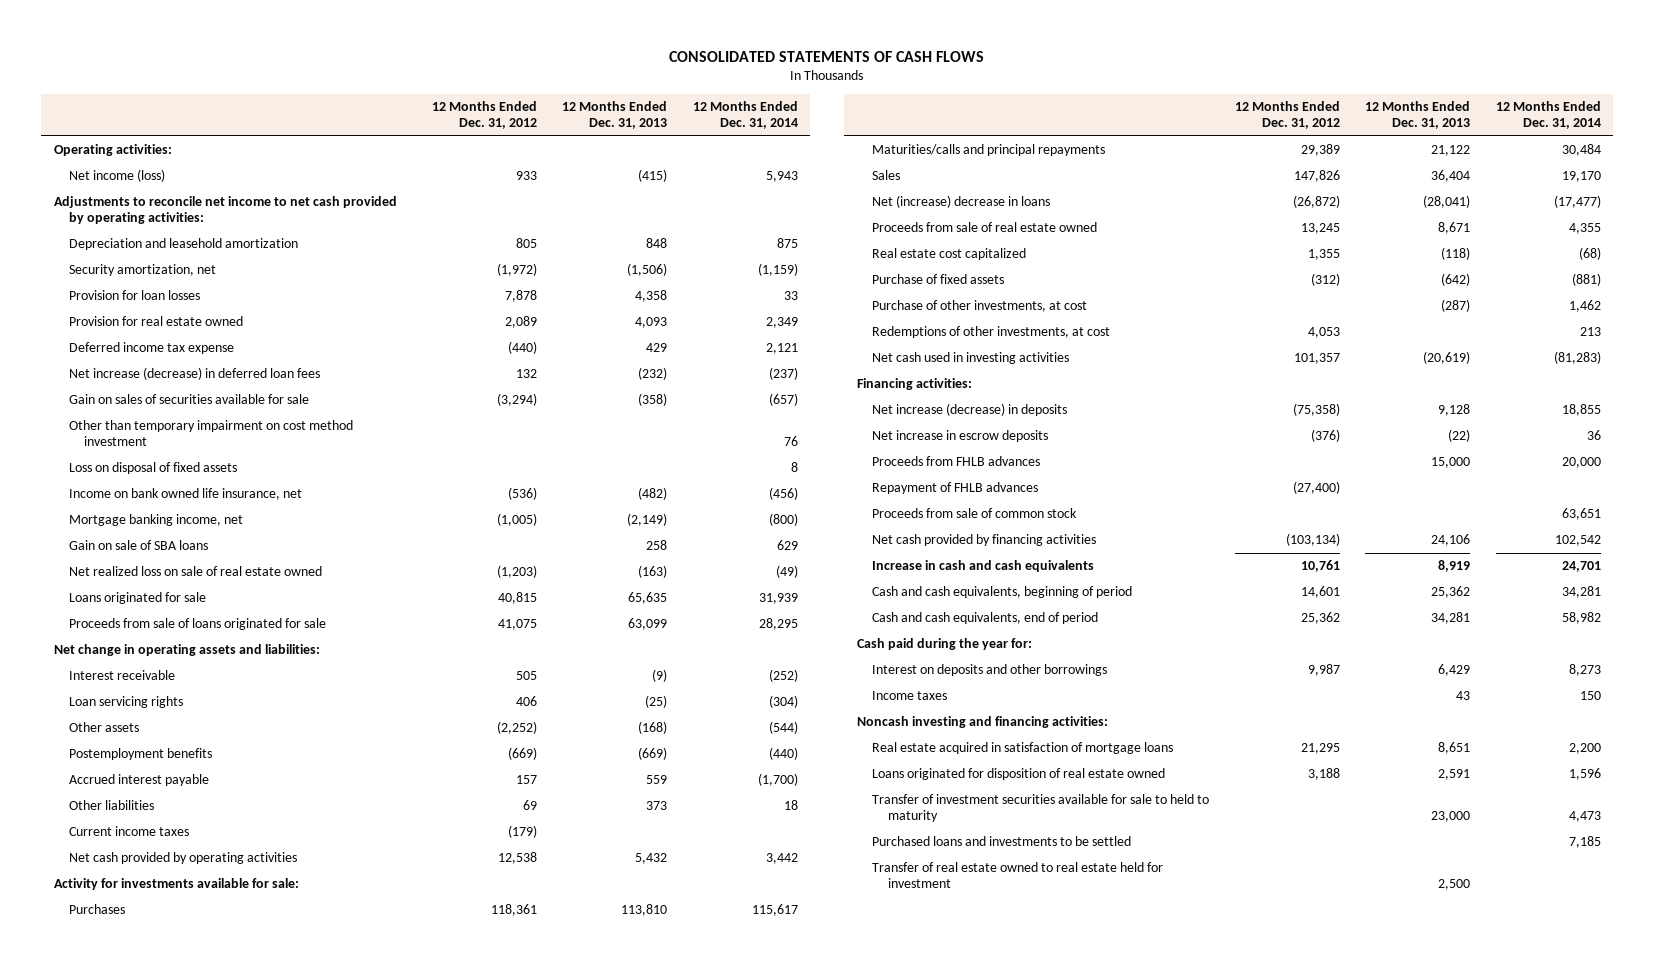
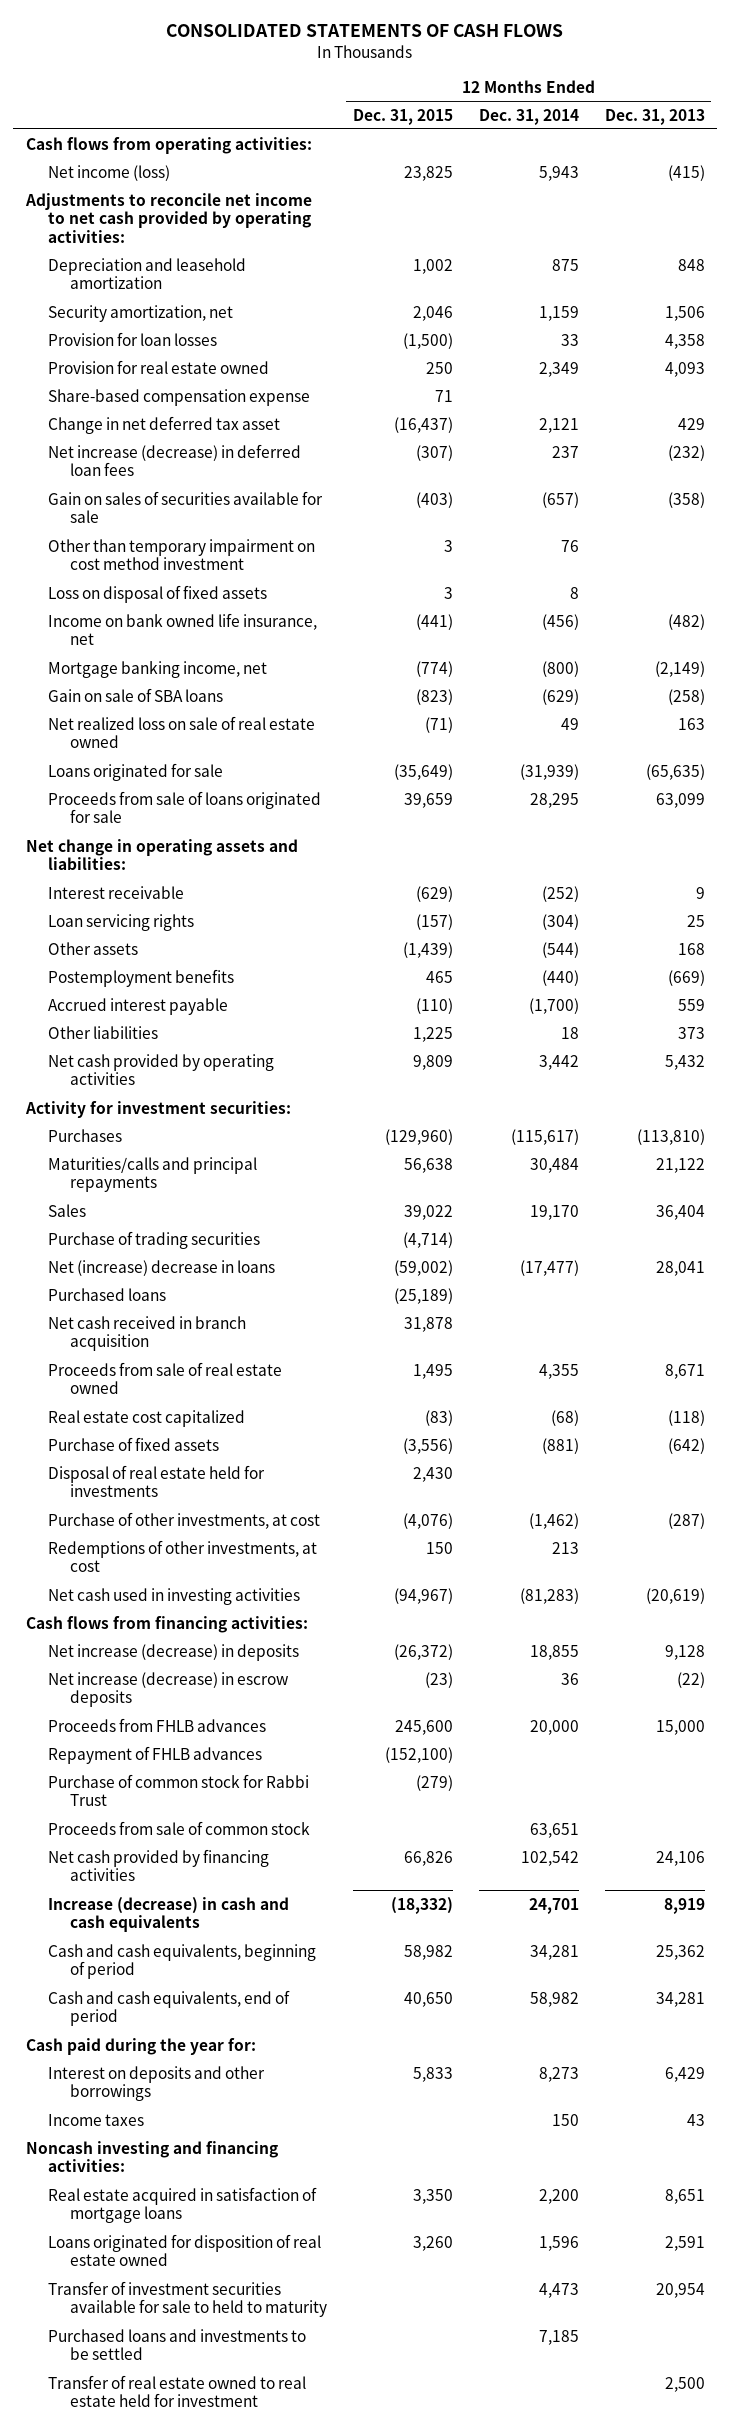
[431,101,537,129] 12 Months Ended Dec. 31, 2012 -> none
none -> [352,108,453,125] Dec. 31, 2015
[53,144,172,157] Operating activities: -> [26,136,313,154] Cash flows from operating activities:
[627,263,668,277] (1,506) -> [664,305,705,321] 1,506
[757,263,798,277] (1,159) -> [538,305,579,321] 1,159
none -> [48,388,311,406] Share-based compensation expense
[69,342,235,355] Deferred income tax expense -> [48,415,281,434] Change in net deferred tax asset
[768,367,798,381] (237) -> [551,445,579,458] 237
[646,540,668,551] 258 -> [667,688,705,705] (258)
[776,540,798,551] 629 -> [541,688,579,705] (629)
[638,565,668,579] (163) -> [677,717,705,730] 163
[775,565,798,579] (49) -> [560,717,579,730] 49
[628,592,668,605] 65,635 -> [645,763,705,780] (65,635)
[758,593,798,605] 31,939 -> [519,763,579,780] (31,939)
[652,669,668,683] (9) -> [695,886,705,899] 9
[645,695,668,709] (25) -> [686,914,705,927] 25
[638,721,668,735] (168) -> [677,942,705,955] 168
[69,826,190,837] Current income taxes -> none
[53,878,299,891] Activity for investments available for sale: -> [25,1100,292,1118] Activity for investment securities:
[621,904,668,917] 113,810 -> [636,1128,705,1145] (113,810)
[751,904,798,917] 115,617 -> [510,1128,579,1145] (115,617)
none -> [48,1230,261,1249] Purchase of trading securities
[1423,195,1471,209] (28,041) -> [655,1260,705,1276] 28,041
none -> [48,1287,167,1301] Purchased loans
none -> [48,1315,247,1352] Net cash received in branch acquisition
none -> [48,1464,266,1498] Disposal of real estate held for investments
[1568,300,1601,313] 1,462 -> [528,1512,579,1529] (1,462)
[856,378,972,391] Financing activities: -> [26,1615,309,1633] Cash flows from financing activities:
[872,430,1049,443] Net increase in escrow deposits -> [48,1671,290,1708] Net increase (decrease) in escrow deposits
none -> [48,1773,310,1807] Purchase of common stock for Rabbi Trust
[872,560,1095,573] Increase in cash and cash equivalents -> [48,1896,290,1933] Increase (decrease) in cash and cash equivalents
[1431,811,1471,823] 23,000 -> [655,2282,705,2298] 20,954

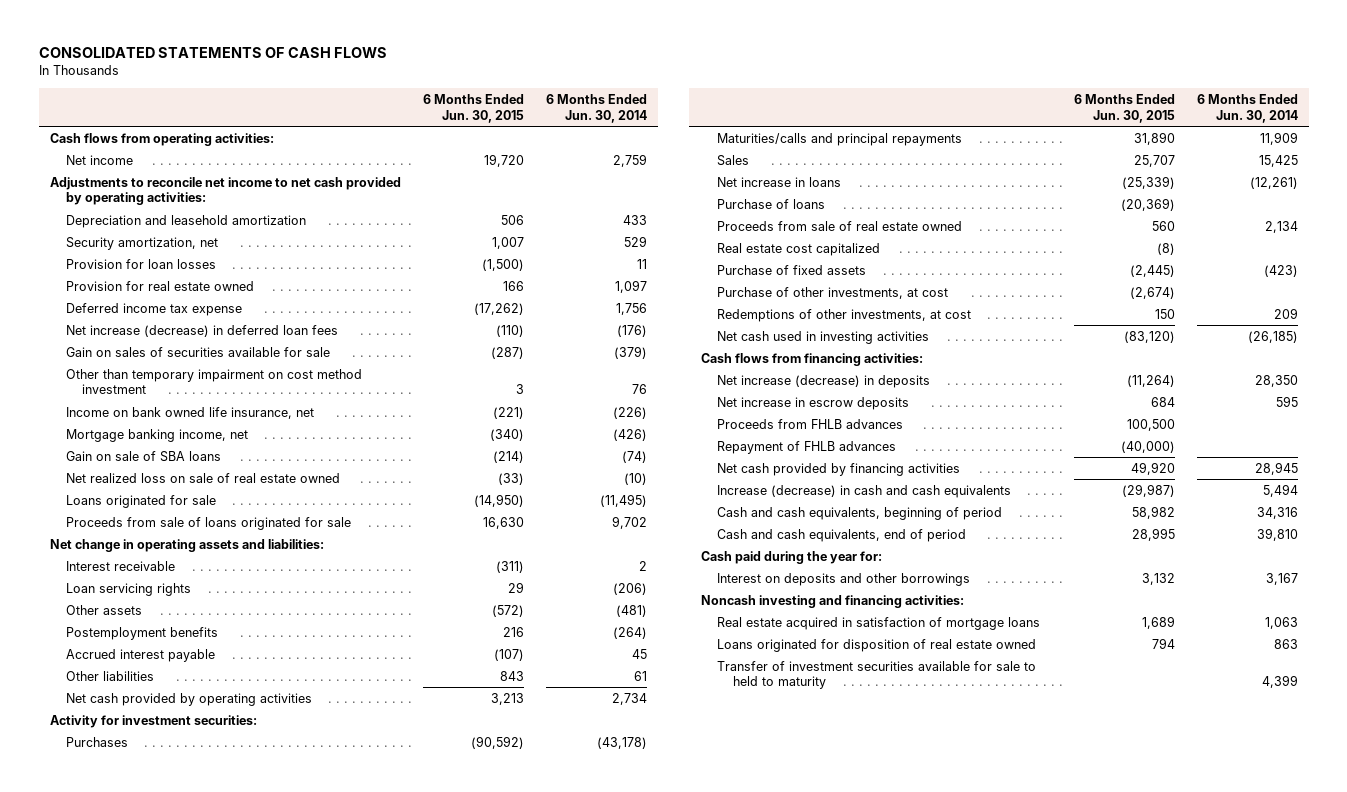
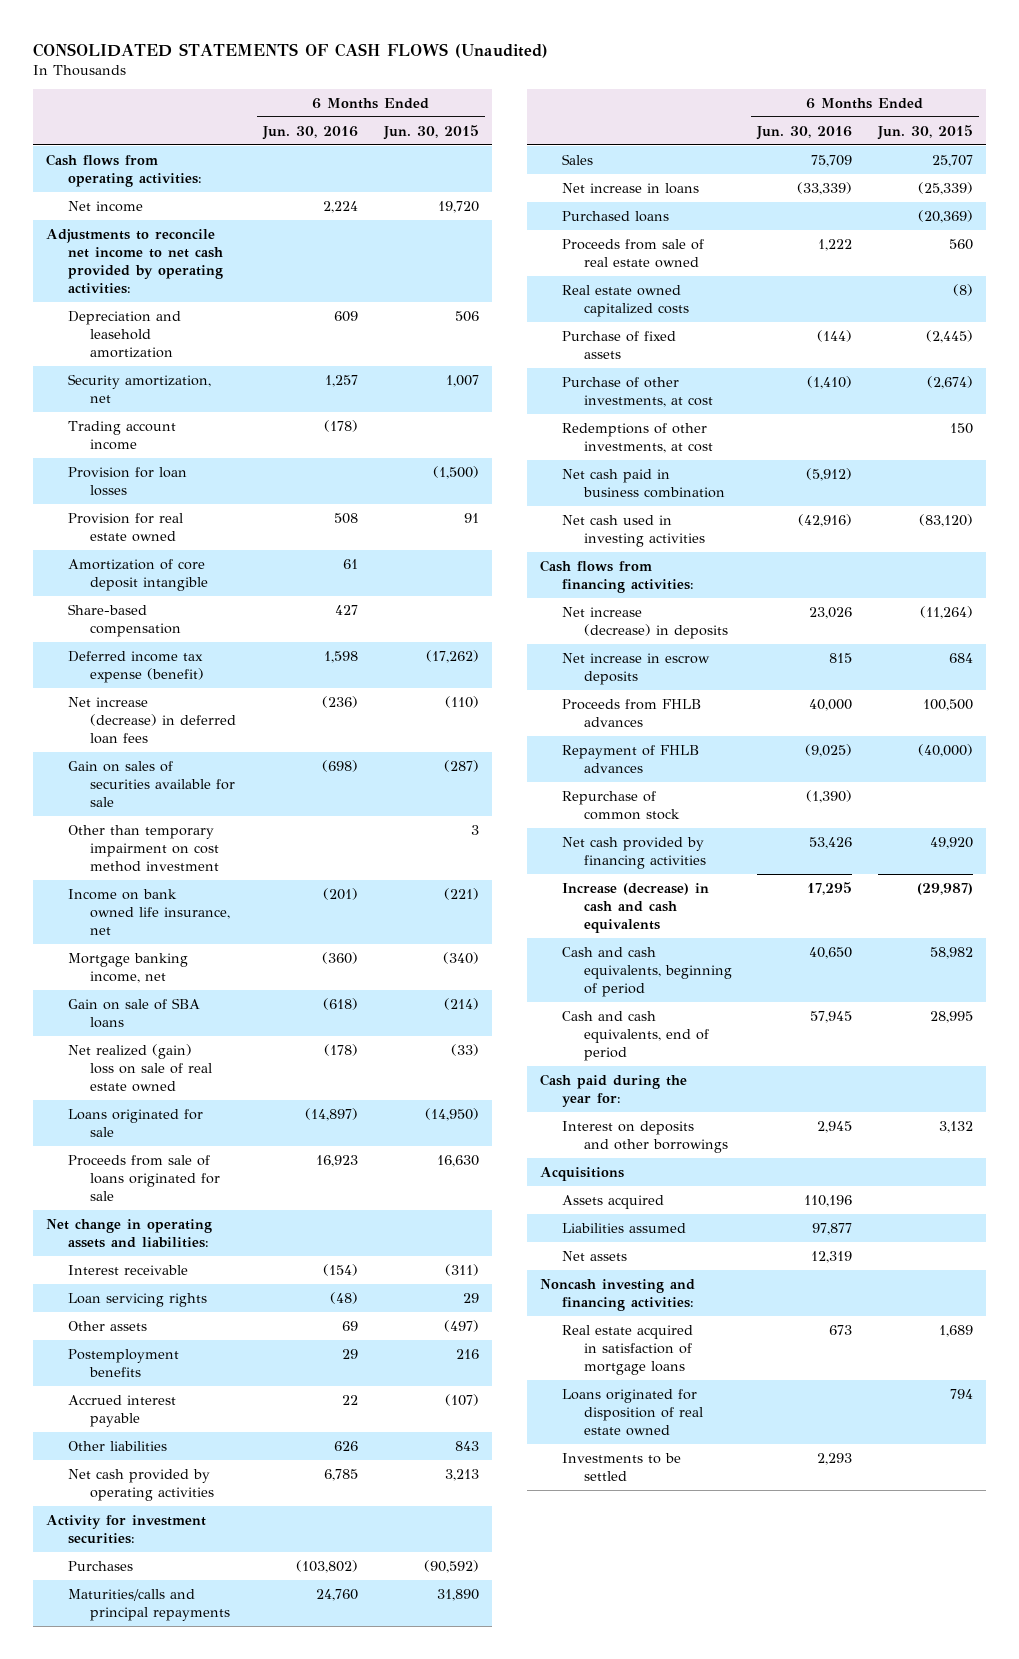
[38,47,387,59] CONSOLIDATED STATEMENTS OF CASH FLOWS -> [33,42,549,58] CONSOLIDATED STATEMENTS OF CASH FLOWS (Unaudited)
[545,93,647,123] 6 Months Ended Jun. 30, 2014 -> none
none -> [262,125,359,140] Jun. 30, 2016
none -> [68,420,177,450] Trading account income
[502,280,524,291] 166 -> [463,512,479,523] 91
none -> [68,558,209,591] Amortization of core deposit intangible
none -> [68,603,182,637] Share-based compensation
[65,302,242,316] Deferred income tax expense -> [68,650,205,683] Deferred income tax expense (benefit)
[65,472,340,483] Net realized loss on sale of real estate owned -> [68,1043,213,1092] Net realized (gain) loss on sale of real estate owned
[491,604,524,617] (572) -> [443,1319,479,1332] (497)
[716,198,825,209] Purchase of loans -> [562,210,670,222] Purchased loans
[716,242,880,256] Real estate cost capitalized -> [562,284,690,317] Real estate owned capitalized costs
none -> [562,468,726,498] Net cash paid in business combination
none -> [562,790,681,820] Repurchase of common stock
none -> [540,1166,625,1181] Acquisitions
none -> [562,1194,665,1209] Assets acquired
none -> [562,1222,687,1233] Liabilities assumed
none -> [562,1250,628,1261] Net assets
[716,660,1036,690] Transfer of investment securities available for sale to held to maturity -> none
none -> [562,1452,682,1481] Investments to be settled

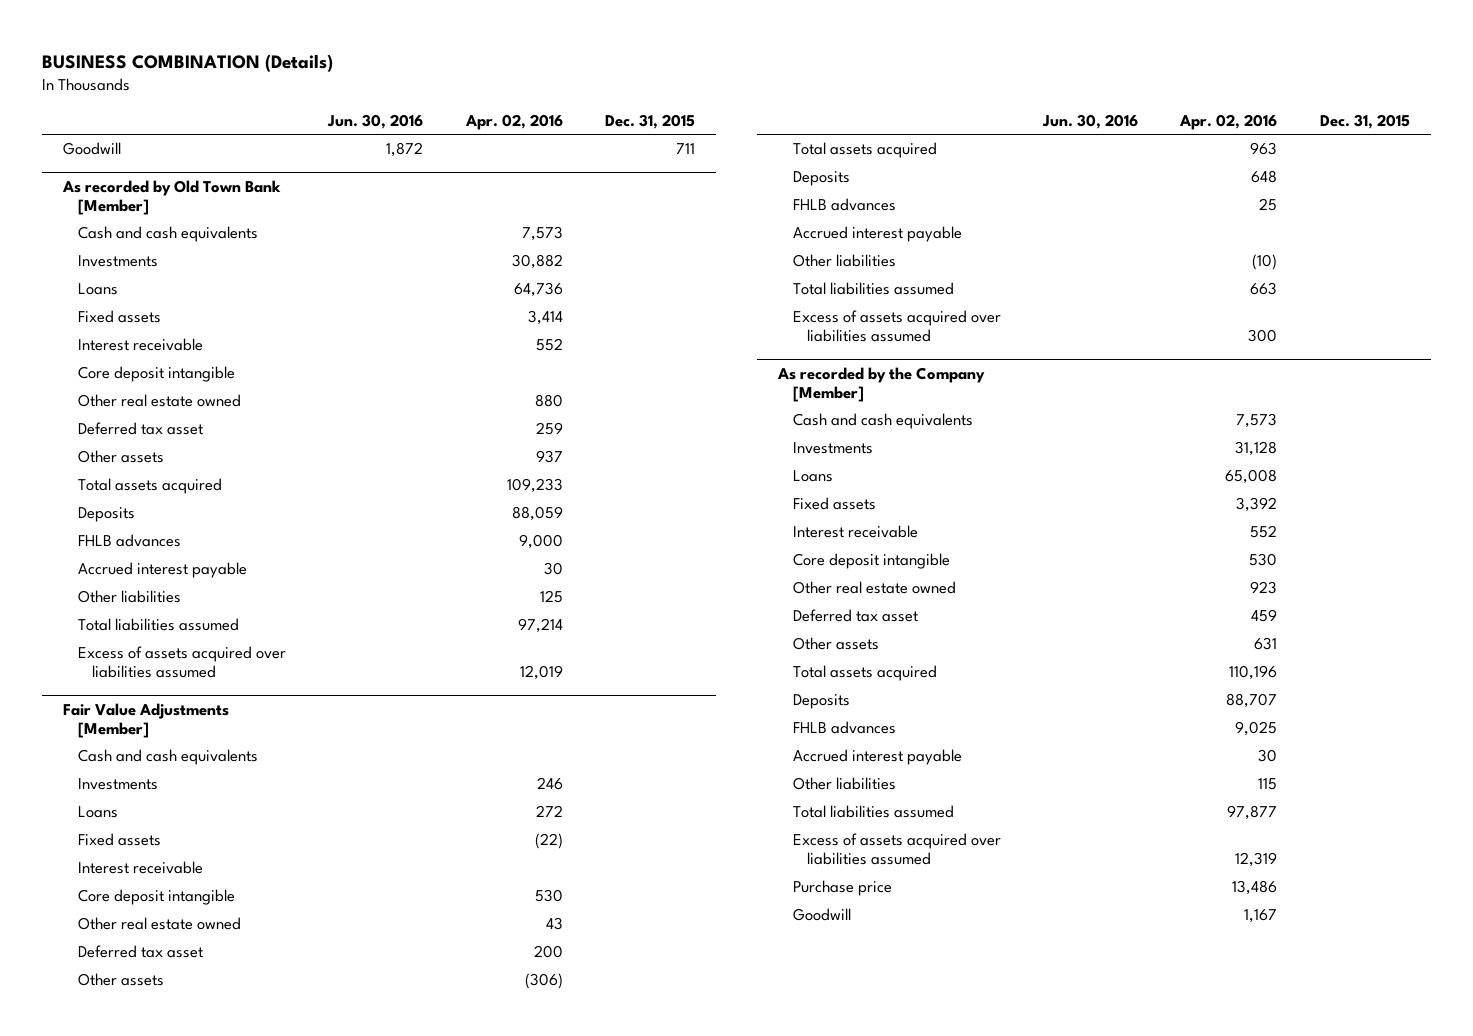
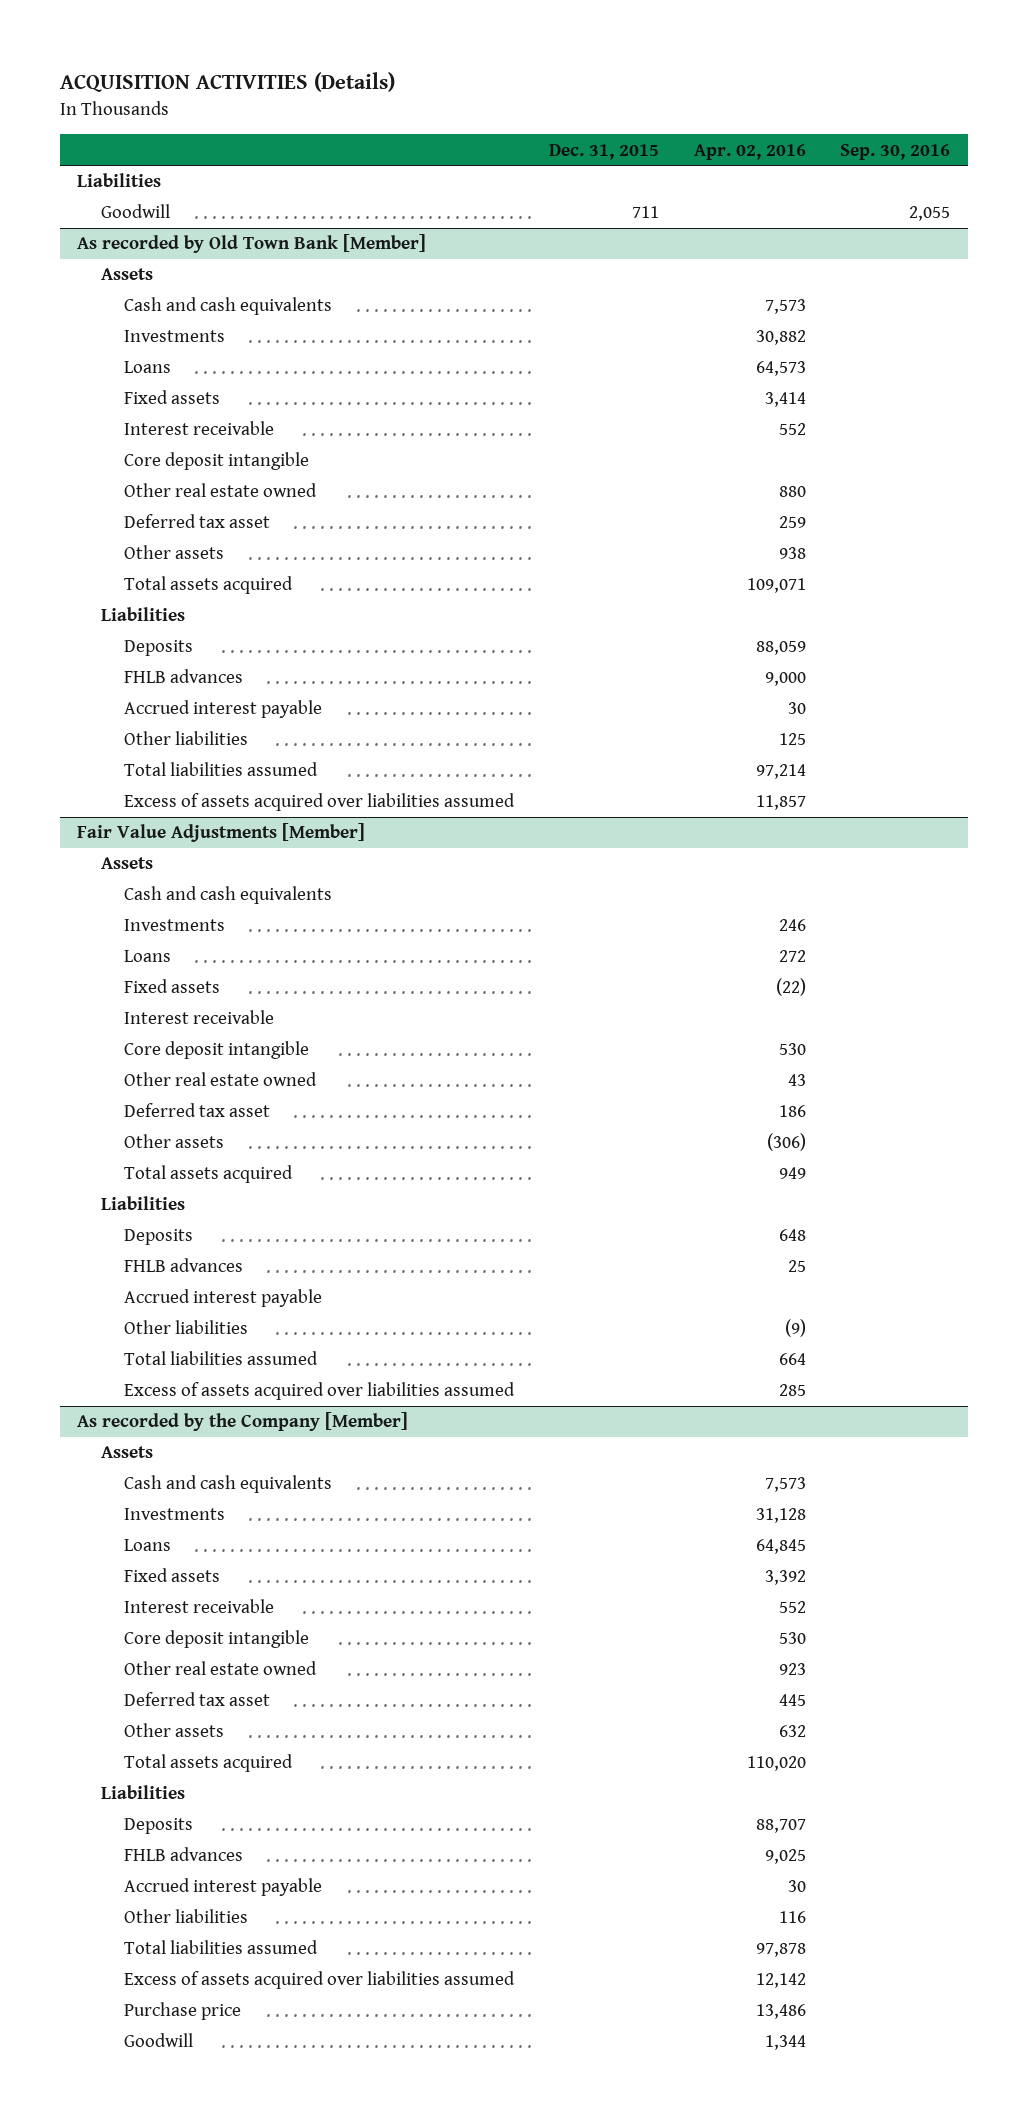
[42,53,334,72] BUSINESS COMBINATION (Details) -> [59,72,395,93] ACQUISITION ACTIVITIES (Details)
[327,113,424,129] Jun. 30, 2016 -> none
none -> [840,143,951,160] Sep. 30, 2016
none -> [77,173,162,188] Liabilities
none -> [100,268,153,281] Assets
[513,282,563,298] 64,736 -> [755,361,806,377] 64,573
[535,450,563,464] 937 -> [778,547,806,560] 938
[506,478,563,494] 109,233 -> [746,578,806,594] 109,071
none -> [100,607,185,622] Liabilities
[519,665,563,681] 12,019 -> [755,795,806,811] 11,857
none -> [100,857,153,870] Assets
[533,945,563,959] 200 -> [778,1105,806,1118] 186
[1250,142,1278,156] 963 -> [778,1167,806,1180] 949
none -> [100,1196,185,1211] Liabilities
[1252,254,1278,271] (10) -> [784,1319,806,1338] (9)
[1250,282,1278,296] 663 -> [778,1353,806,1366] 664
[1248,329,1278,343] 300 -> [778,1384,806,1397] 285
none -> [100,1446,153,1459] Assets
[1225,469,1278,485] 65,008 -> [755,1539,806,1555] 64,845
[1251,609,1278,623] 459 -> [778,1694,806,1707] 445
[1254,637,1278,651] 631 -> [778,1725,806,1738] 632
[1229,665,1278,681] 110,196 -> [746,1756,806,1772] 110,020
none -> [100,1785,185,1800] Liabilities
[1258,778,1278,791] 115 -> [778,1911,806,1924] 116
[1227,805,1278,821] 97,877 -> [755,1943,806,1958] 97,878
[1235,852,1278,868] 12,319 -> [755,1973,806,1989] 12,142
[1244,909,1278,924] 1,167 -> [764,2035,806,2051] 1,344

